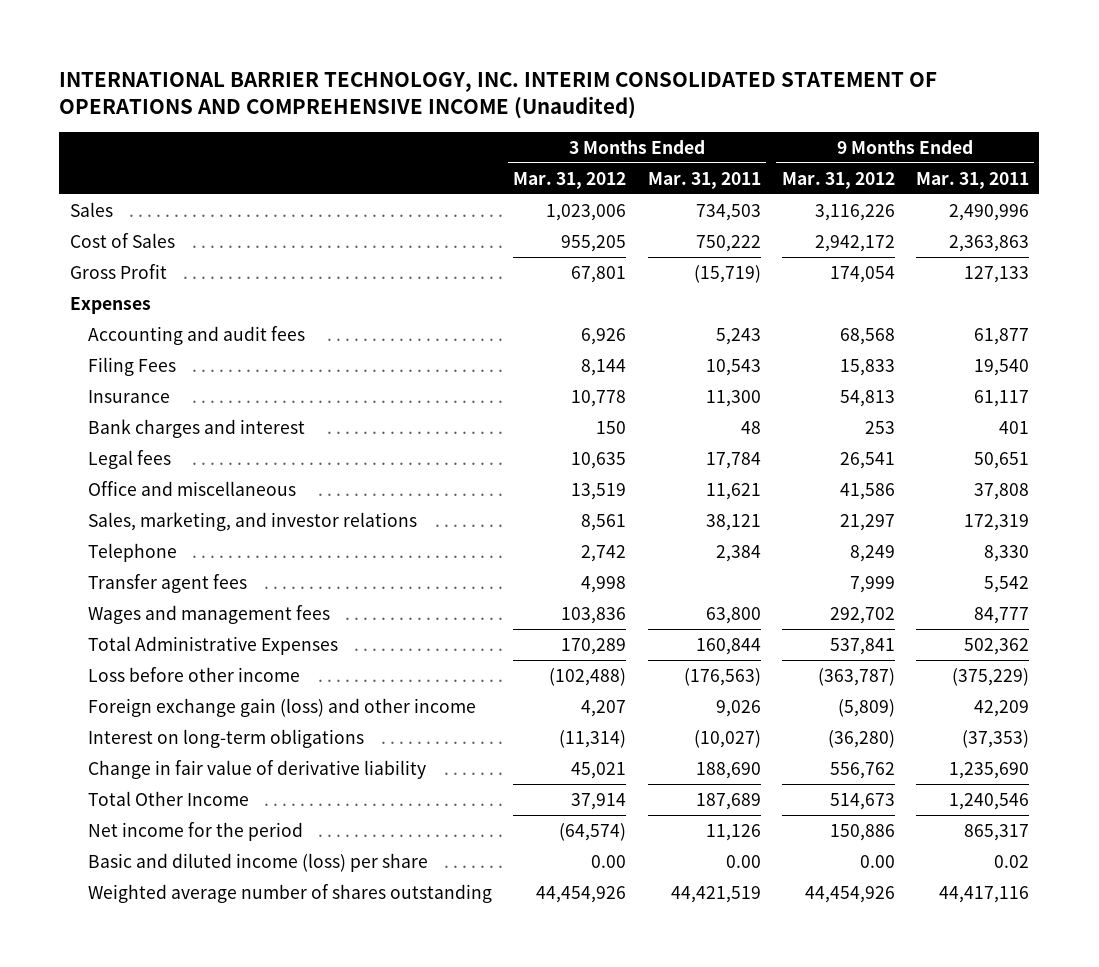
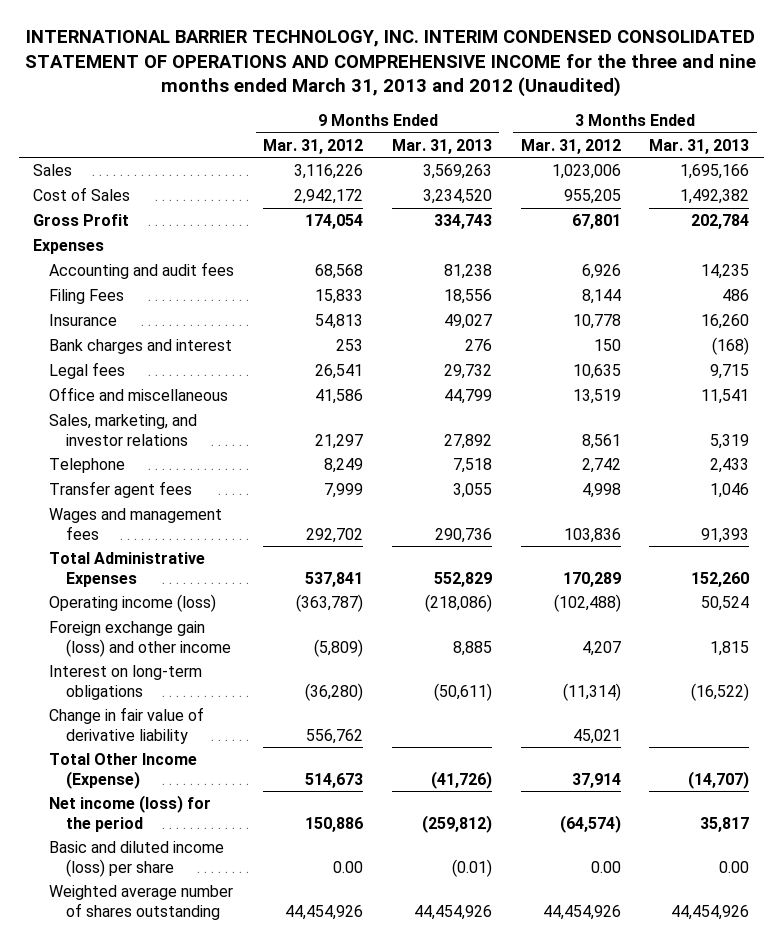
[59,71,938,119] INTERNATIONAL BARRIER TECHNOLOGY, INC. INTERIM CONSOLIDATED STATEMENT OF OPERATIONS AND COMPREHENSIVE INCOME (Unaudited) -> [25,30,757,98] INTERNATIONAL BARRIER TECHNOLOGY, INC. INTERIM CONDENSED CONSOLIDATED STATEMENT OF OPERATIONS AND COMPREHENSIVE INCOME for the three and nine months ended March 31, 2013 and 2012 (Unaudited)
[647,171,761,189] Mar. 31, 2011 -> none
[915,171,1029,189] Mar. 31, 2011 -> none
none -> [391,138,492,154] Mar. 31, 2013
none -> [649,138,750,154] Mar. 31, 2013
[88,666,301,682] Loss before other income -> [49,593,217,612] Operating income (loss)
[88,790,250,806] Total Other Income -> [49,752,198,789] Total Other Income (Expense)
[88,821,304,841] Net income for the period -> [49,794,212,832] Net income (loss) for the period

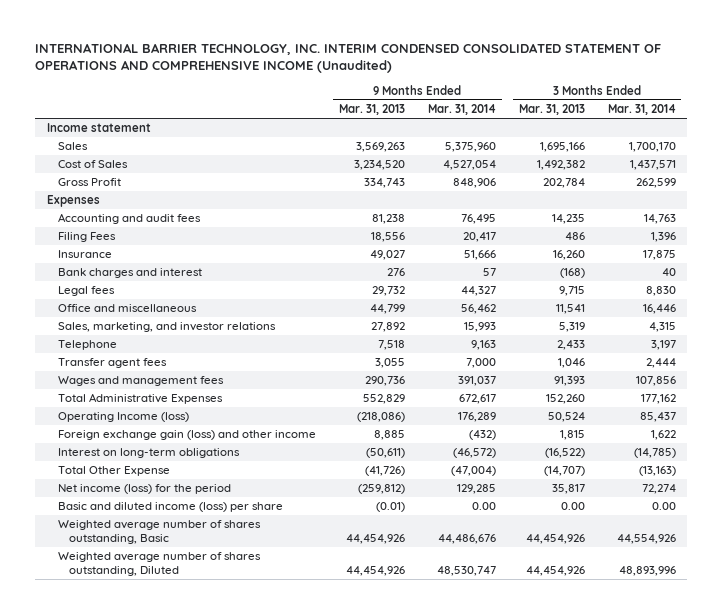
[25,30,757,98] INTERNATIONAL BARRIER TECHNOLOGY, INC. INTERIM CONDENSED CONSOLIDATED STATEMENT OF OPERATIONS AND COMPREHENSIVE INCOME for the three and nine months ended March 31, 2013 and 2012 (Unaudited) -> [35,42,662,74] INTERNATIONAL BARRIER TECHNOLOGY, INC. INTERIM CONDENSED CONSOLIDATED STATEMENT OF OPERATIONS AND COMPREHENSIVE INCOME (Unaudited)
[263,138,364,154] Mar. 31, 2012 -> none
[520,138,621,154] Mar. 31, 2012 -> none
none -> [427,103,496,115] Mar. 31, 2014
none -> [607,103,676,115] Mar. 31, 2014
none -> [46,123,151,133] Income statement
[49,593,217,612] Operating income (loss) -> [57,412,189,423] Operating Income (loss)
[49,706,205,744] Change in fair value of derivative liability -> none
[49,752,198,789] Total Other Income (Expense) -> [57,466,170,477] Total Other Expense
[49,884,234,920] Weighted average number of shares outstanding -> [57,520,261,545] Weighted average number of shares outstanding, Basic
none -> [57,552,261,577] Weighted average number of shares outstanding, Diluted

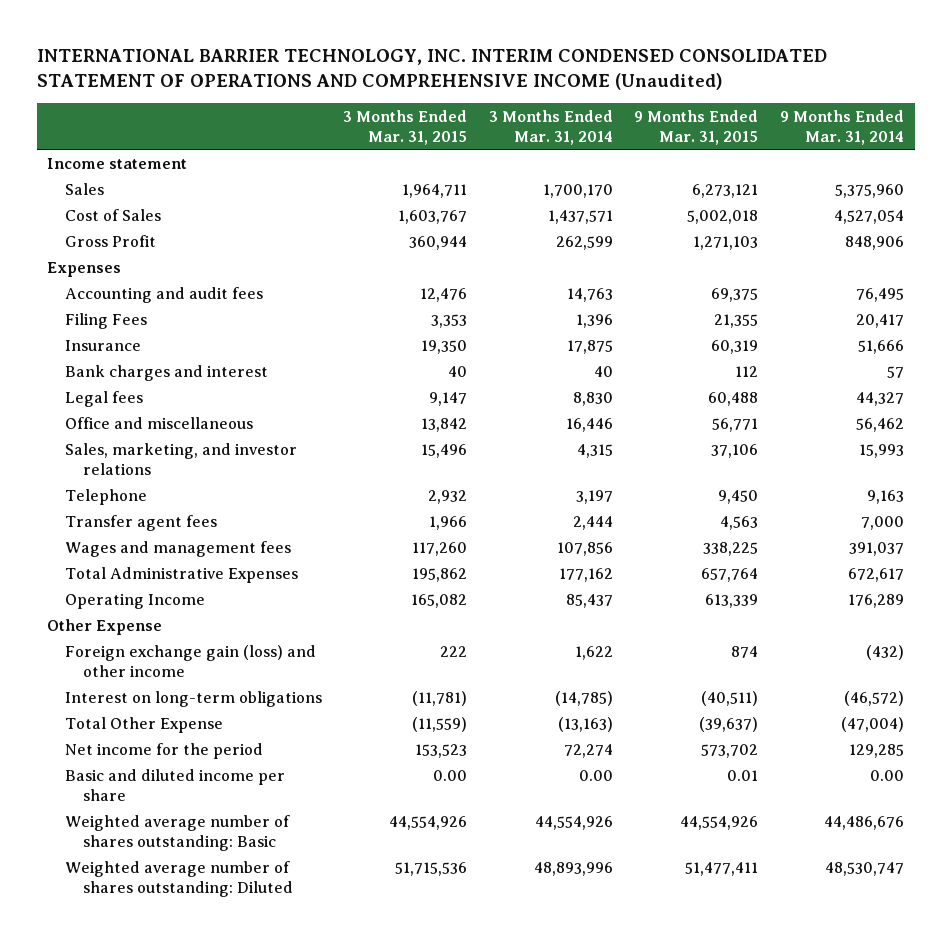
[338,103,405,115] Mar. 31, 2013 -> none
[518,103,585,115] Mar. 31, 2013 -> none
none -> [343,109,468,145] 3 Months Ended Mar. 31, 2015
none -> [634,109,759,145] 9 Months Ended Mar. 31, 2015
[57,412,189,423] Operating Income (loss) -> [64,592,205,609] Operating Income
none -> [47,618,163,635] Other Expense
[57,484,231,495] Net income (loss) for the period -> [64,742,263,759] Net income for the period
[57,502,283,513] Basic and diluted income (loss) per share -> [64,768,285,801] Basic and diluted income per share
[57,520,261,545] Weighted average number of shares outstanding, Basic -> [64,814,290,851] Weighted average number of shares outstanding: Basic
[57,552,261,577] Weighted average number of shares outstanding, Diluted -> [64,860,293,897] Weighted average number of shares outstanding: Diluted

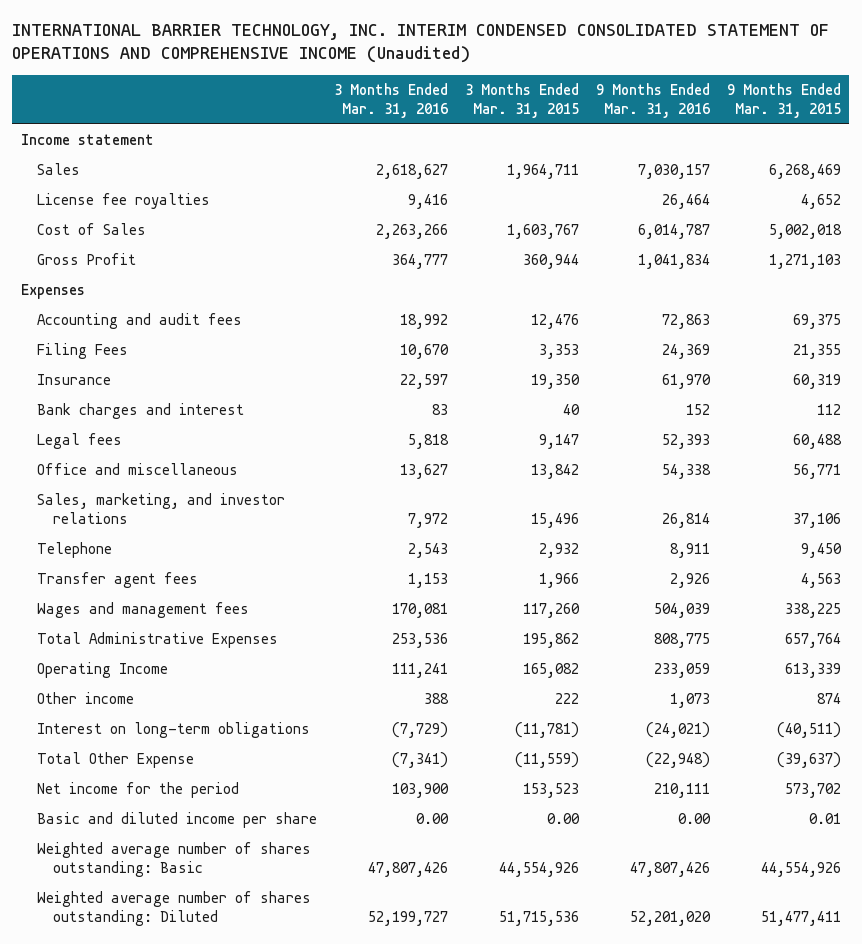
[488,109,613,145] 3 Months Ended Mar. 31, 2014 -> none
[779,109,904,145] 9 Months Ended Mar. 31, 2014 -> none
none -> [333,82,448,118] 3 Months Ended Mar. 31, 2016
none -> [595,82,710,118] 9 Months Ended Mar. 31, 2016
[692,183,759,198] 6,273,121 -> [768,164,841,180] 6,268,469
none -> [36,193,210,210] License fee royalties
[47,618,163,635] Other Expense -> none
[64,644,316,677] Foreign exchange gain (loss) and other income -> [36,692,134,705] Other income

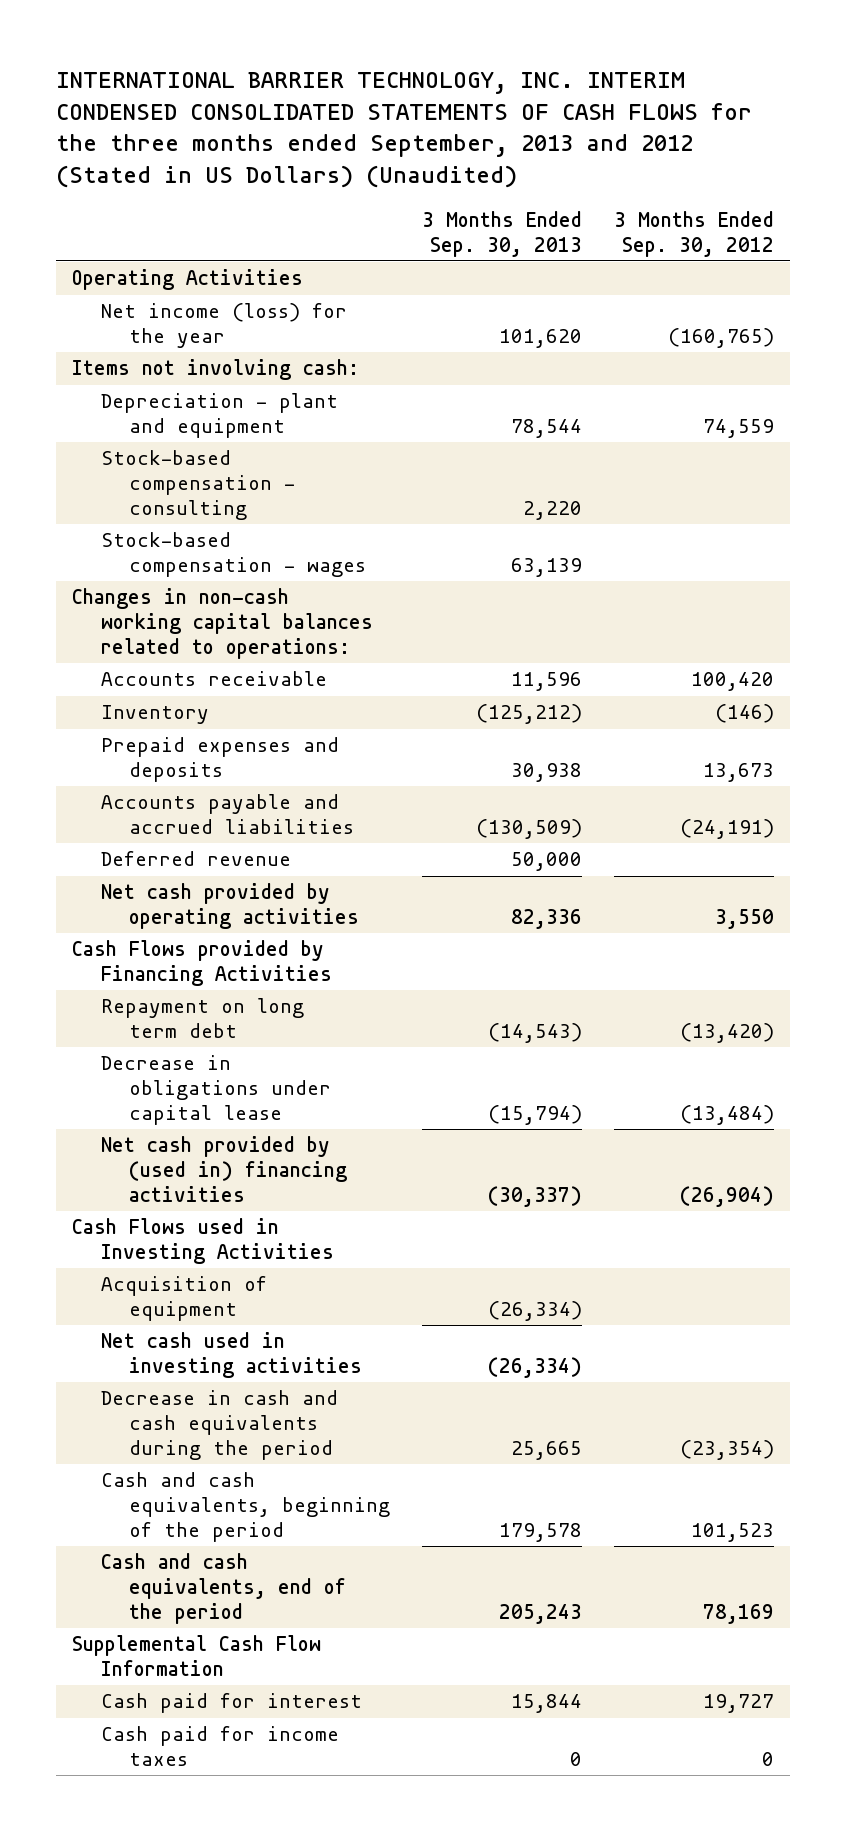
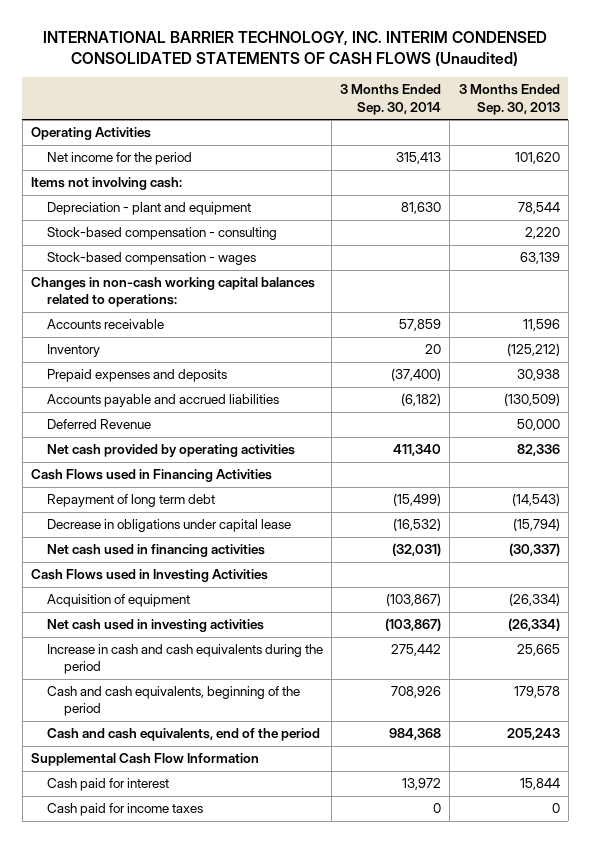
[56,71,753,189] INTERNATIONAL BARRIER TECHNOLOGY, INC. INTERIM CONDENSED CONSOLIDATED STATEMENTS OF CASH FLOWS for the three months ended September, 2013 and 2012 (Stated in US Dollars) (Unaudited) -> [43,30,548,67] INTERNATIONAL BARRIER TECHNOLOGY, INC. INTERIM CONDENSED CONSOLIDATED STATEMENTS OF CASH FLOWS (Unaudited)
[614,211,775,257] 3 Months Ended Sep. 30, 2012 -> none
none -> [340,84,442,115] 3 Months Ended Sep. 30, 2014
[100,303,347,348] Net income (loss) for the year -> [47,152,193,166] Net income for the period
[100,851,291,867] Deferred revenue -> [47,419,152,430] Deferred Revenue
[71,940,332,986] Cash Flows provided by Financing Activities -> [30,469,272,483] Cash Flows used in Financing Activities
[100,998,304,1038] Repayment on long term debt -> [47,494,216,508] Repayment of long term debt
[100,1136,348,1202] Net cash provided by (used in) financing activities -> [47,544,266,558] Net cash used in financing activities
[100,1390,338,1460] Decrease in cash and cash equivalents during the period -> [47,644,324,675] Increase in cash and cash equivalents during the period

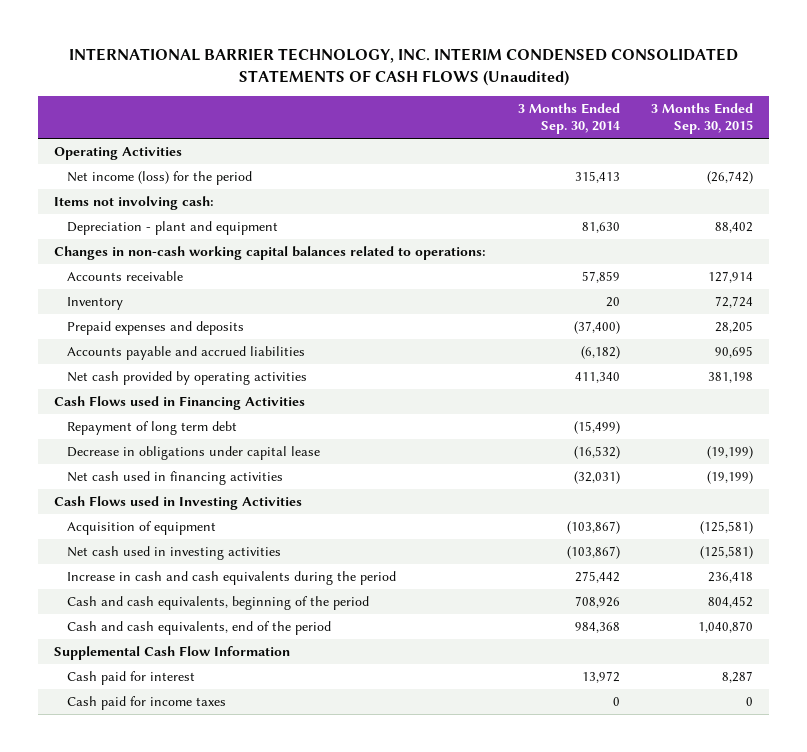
[458,84,560,115] 3 Months Ended Sep. 30, 2013 -> none
none -> [651,102,754,135] 3 Months Ended Sep. 30, 2015
[47,152,193,166] Net income for the period -> [66,171,252,186] Net income (loss) for the period
[47,227,278,241] Stock-based compensation - consulting -> none
[47,252,257,266] Stock-based compensation - wages -> none
[47,419,152,430] Deferred Revenue -> none

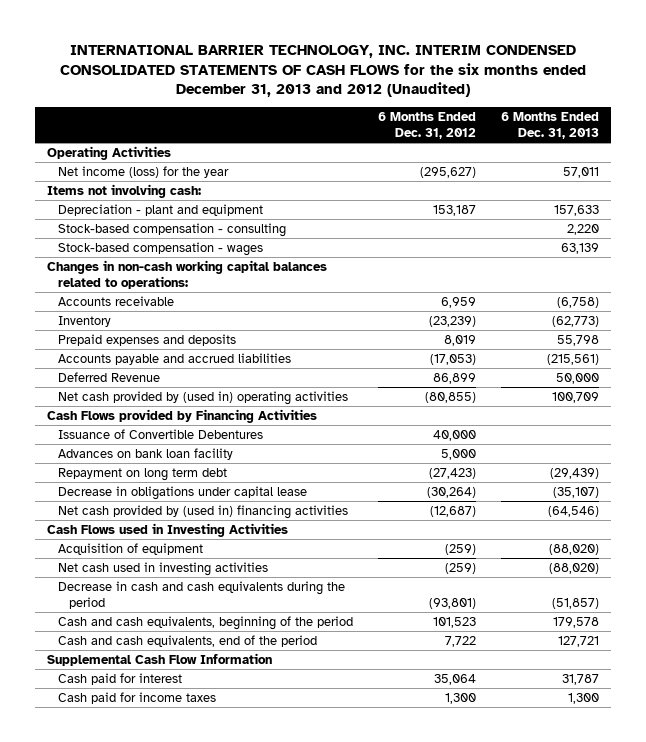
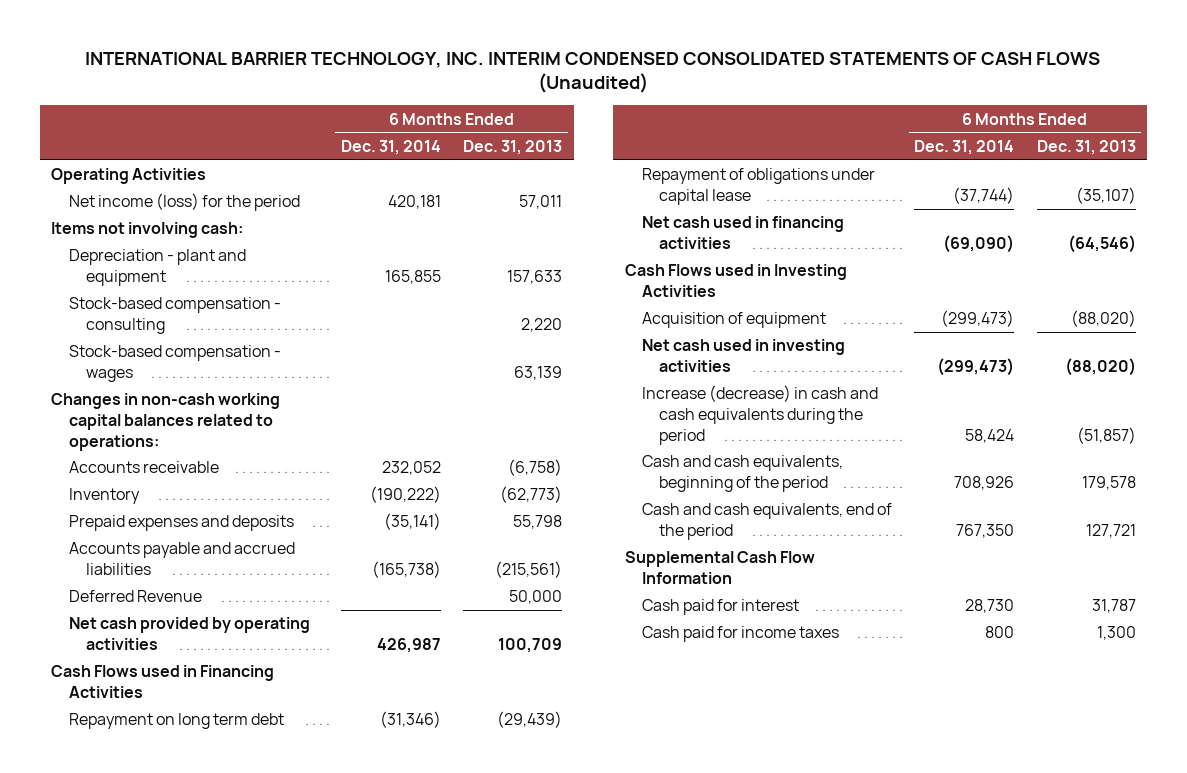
[60,44,587,98] INTERNATIONAL BARRIER TECHNOLOGY, INC. INTERIM CONDENSED CONSOLIDATED STATEMENTS OF CASH FLOWS for the six months ended December 31, 2013 and 2012 (Unaudited) -> [85,51,1101,94] INTERNATIONAL BARRIER TECHNOLOGY, INC. INTERIM CONDENSED CONSOLIDATED STATEMENTS OF CASH FLOWS (Unaudited)
[378,112,477,140] 6 Months Ended Dec. 31, 2012 -> none
none -> [340,139,441,155] Dec. 31, 2014
[58,165,230,178] Net income (loss) for the year -> [68,193,300,212] Net income (loss) for the period
[58,428,264,439] Issuance of Convertible Debentures -> none
[58,447,234,460] Advances on bank loan facility -> none
[58,390,349,405] Net cash provided by (used in) operating activities -> [68,617,310,650] Net cash provided by operating activities
[47,408,318,423] Cash Flows provided by Financing Activities -> [51,665,275,698] Cash Flows used in Financing Activities
[58,485,308,500] Decrease in obligations under capital lease -> [641,168,875,205] Repayment of obligations under capital lease
[58,504,349,519] Net cash provided by (used in) financing activities -> [641,216,844,249] Net cash used in financing activities
[58,580,346,609] Decrease in cash and cash equivalents during the period -> [641,385,878,445] Increase (decrease) in cash and cash equivalents during the period

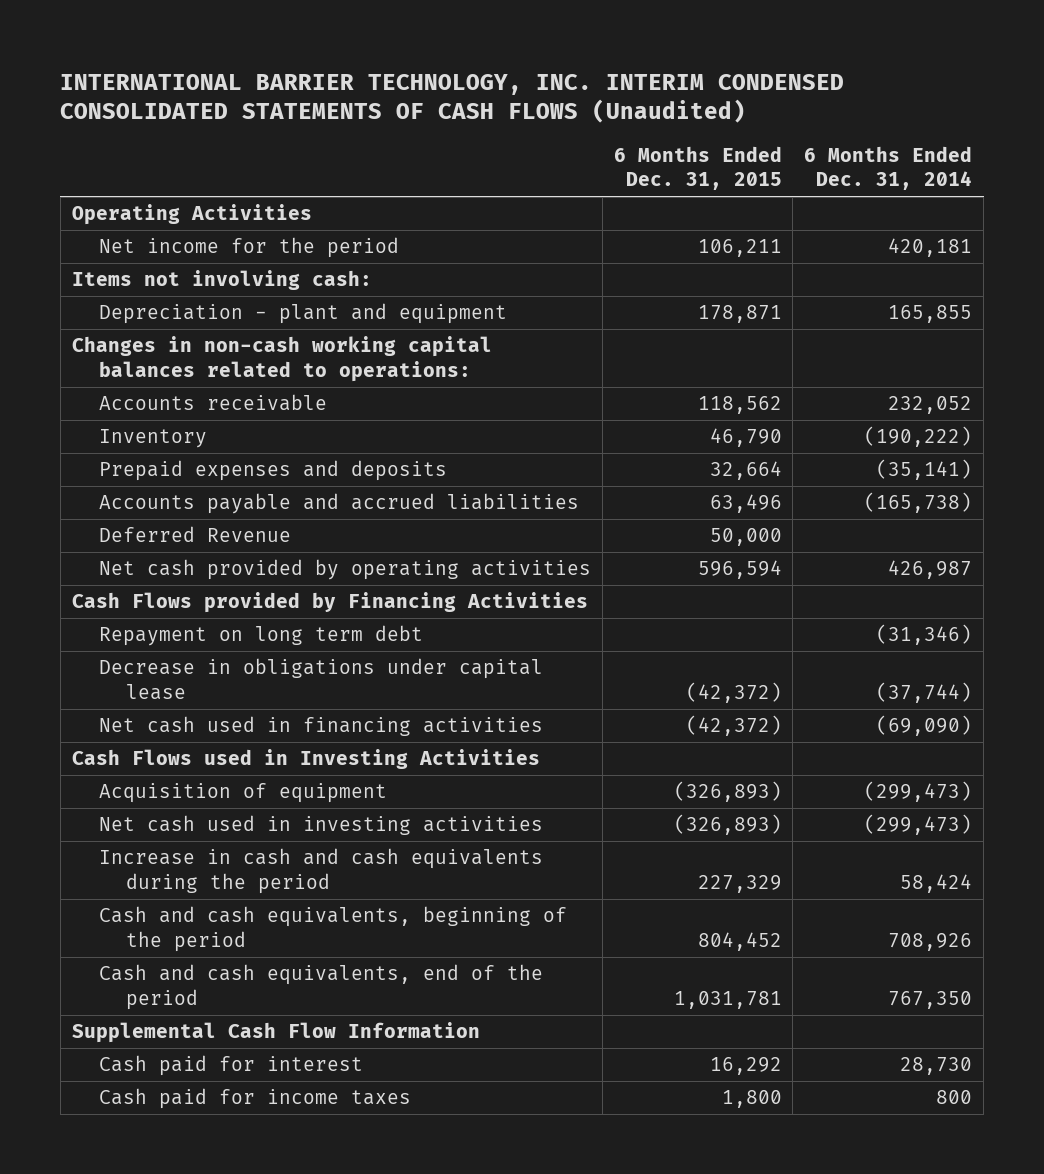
[463,139,563,155] Dec. 31, 2013 -> none
none -> [613,145,782,191] 6 Months Ended Dec. 31, 2015
[68,193,300,212] Net income (loss) for the period -> [98,237,399,259] Net income for the period
[68,297,281,334] Stock-based compensation - consulting -> none
[68,345,281,382] Stock-based compensation - wages -> none
[51,665,275,698] Cash Flows used in Financing Activities -> [71,592,588,614] Cash Flows provided by Financing Activities
[641,168,875,205] Repayment of obligations under capital lease -> [98,658,543,700] Decrease in obligations under capital lease
[641,385,878,445] Increase (decrease) in cash and cash equivalents during the period -> [98,848,543,894] Increase in cash and cash equivalents during the period

